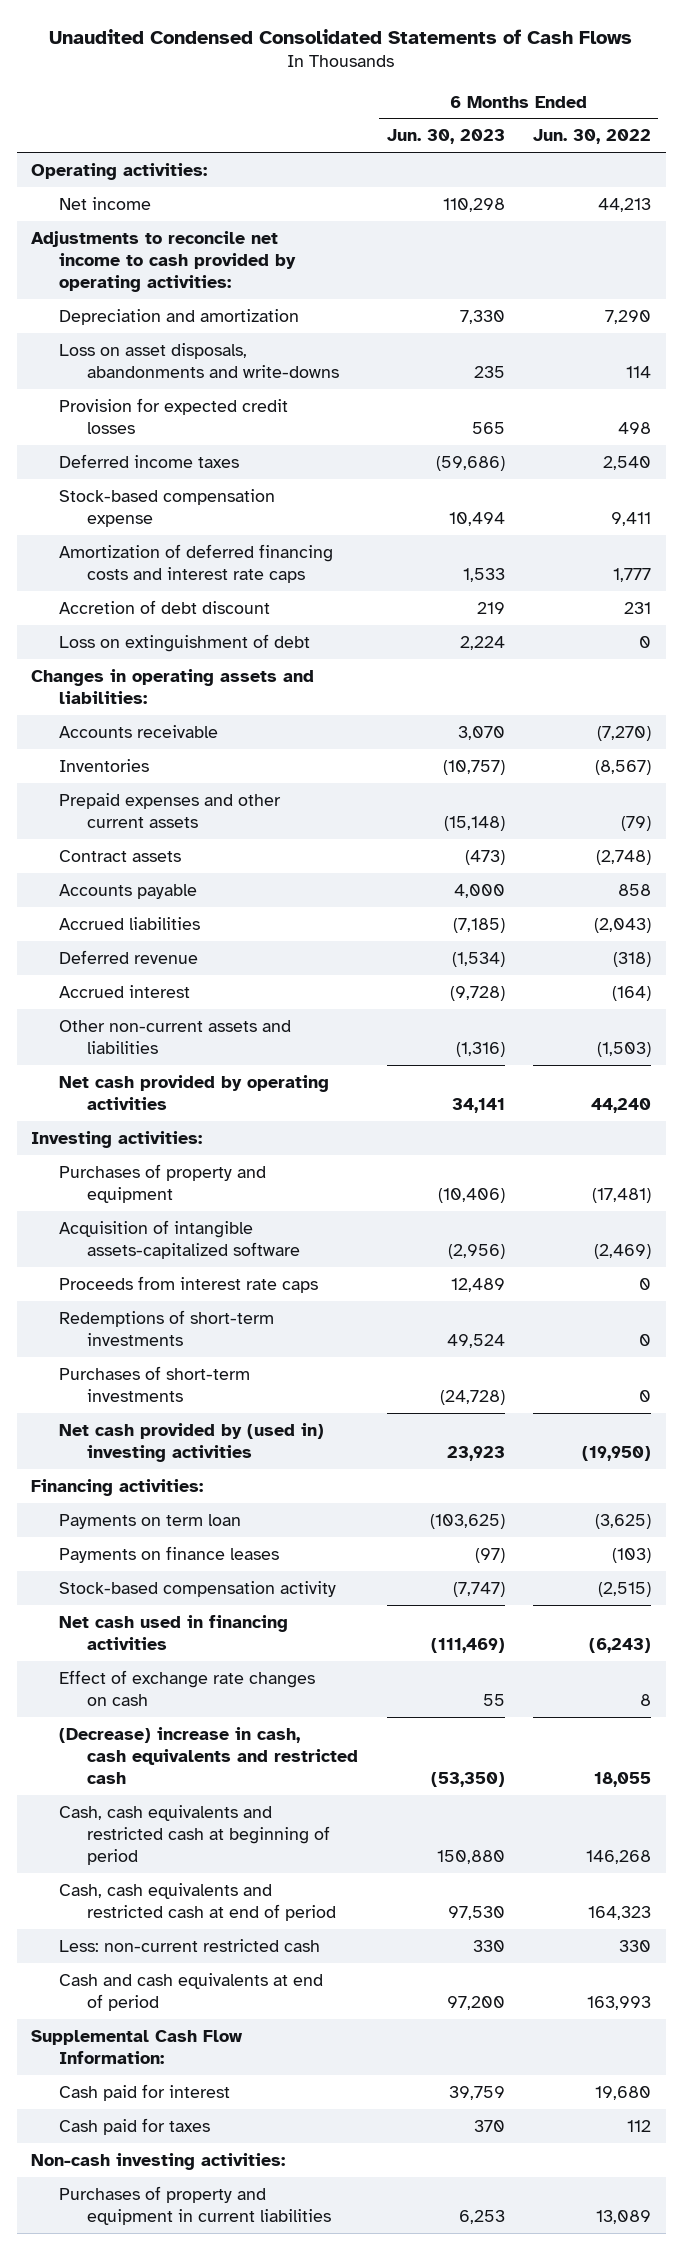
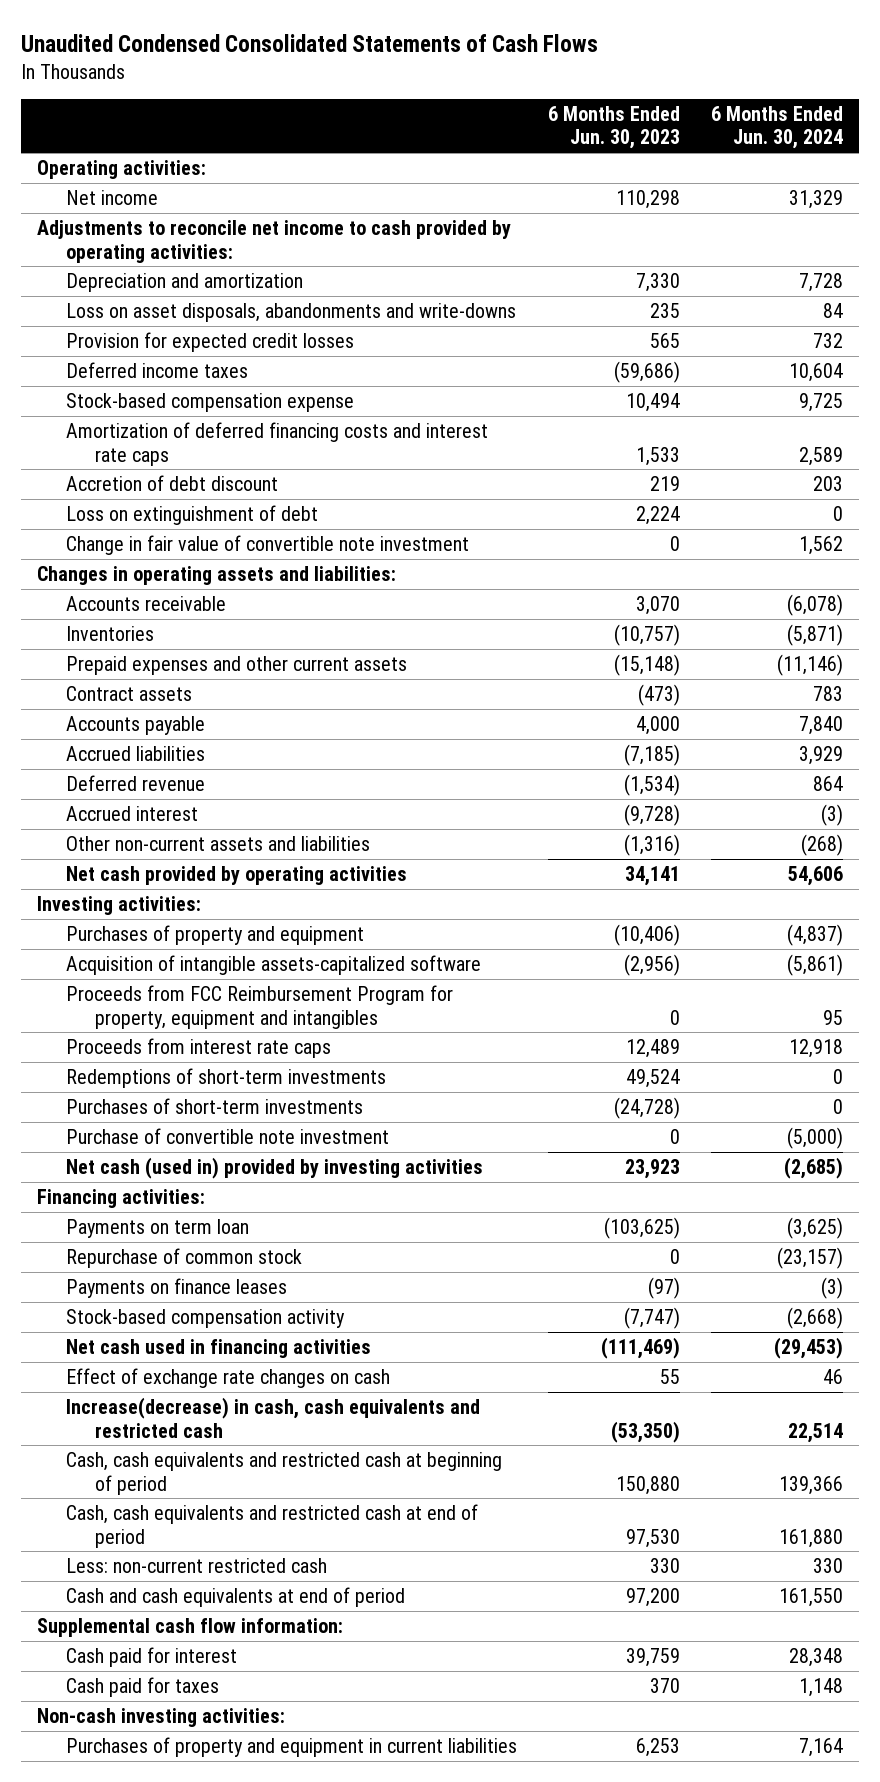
[533,129,652,145] Jun. 30, 2022 -> none
none -> [711,105,844,150] 6 Months Ended Jun. 30, 2024
none -> [65,534,469,555] Change in fair value of convertible note investment
none -> [65,984,453,1029] Proceeds from FCC Reimbursement Program for property, equipment and intangibles
none -> [65,1127,389,1144] Purchase of convertible note investment
[58,1422,324,1462] Net cash provided by (used in) investing activities -> [65,1156,483,1179] Net cash (used in) provided by investing activities
none -> [65,1247,302,1268] Repurchase of common stock
[58,1726,358,1784] (Decrease) increase in cash, cash equivalents and restricted cash -> [65,1396,480,1438] Increase(decrease) in cash, cash equivalents and restricted cash
[31,2029,244,2064] Supplemental Cash Flow Information: -> [36,1617,343,1637] Supplemental cash flow information:

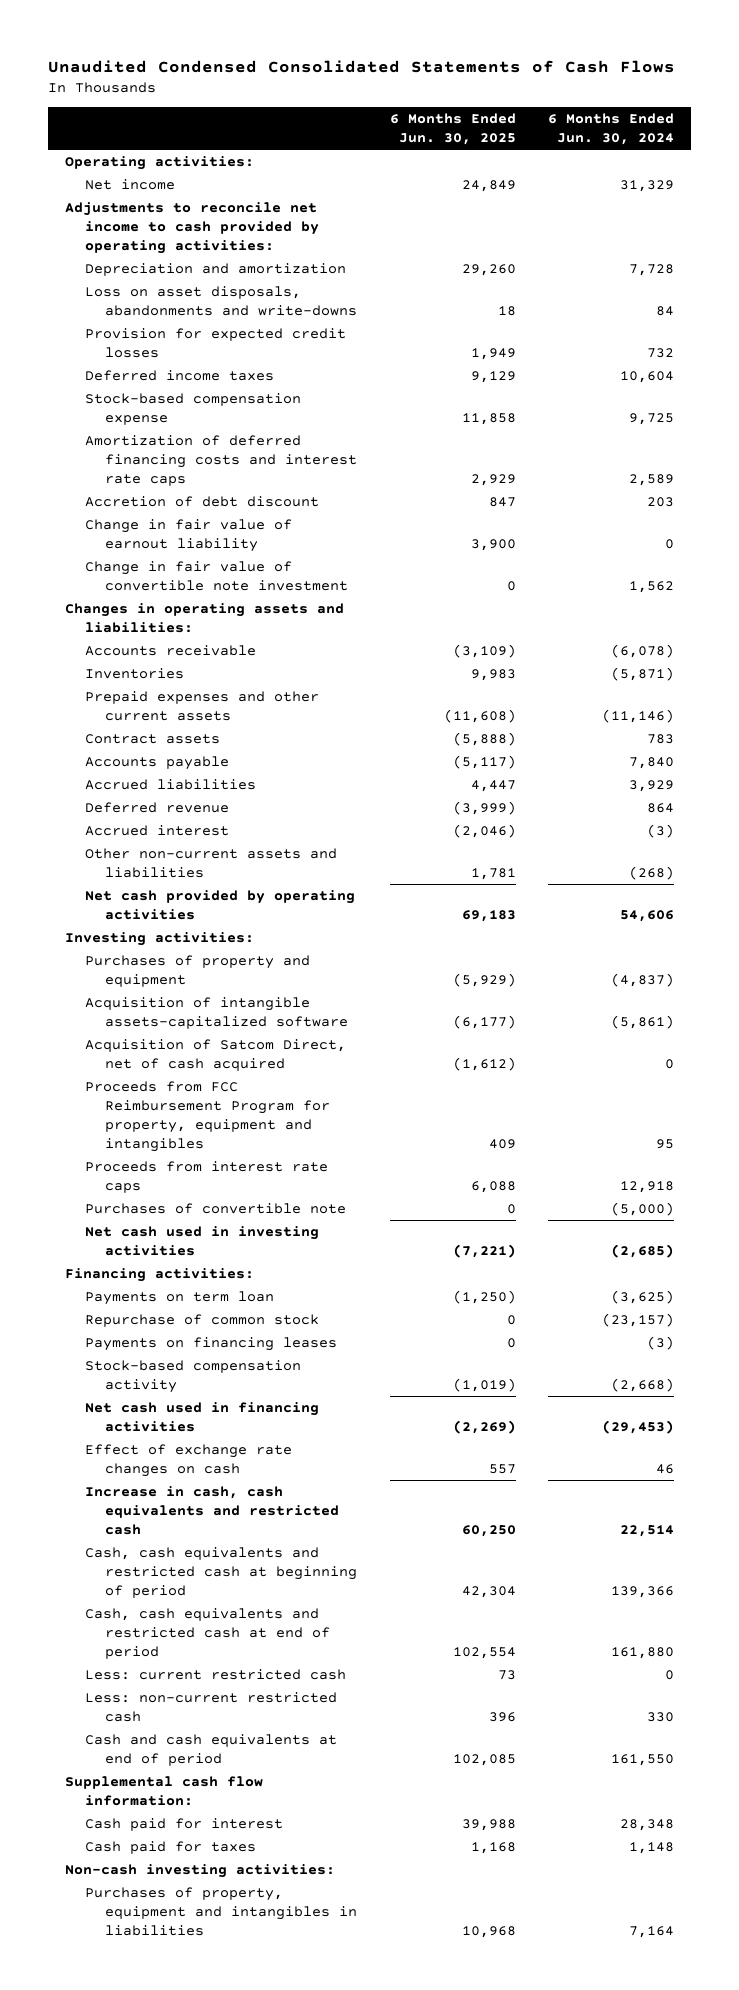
[547,105,680,150] 6 Months Ended Jun. 30, 2023 -> none
none -> [389,113,516,146] 6 Months Ended Jun. 30, 2025
[65,504,318,525] Loss on extinguishment of debt -> none
none -> [84,519,292,553] Change in fair value of earnout liability
none -> [84,1039,346,1072] Acquisition of Satcom Direct, net of cash acquired
[65,1067,386,1088] Redemptions of short-term investments -> none
[65,1097,363,1114] Purchases of short-term investments -> none
[65,1127,389,1144] Purchase of convertible note investment -> [84,1203,346,1215] Purchases of convertible note
[65,1156,483,1179] Net cash (used in) provided by investing activities -> [84,1226,319,1257] Net cash used in investing activities
[65,1277,287,1298] Payments on finance leases -> [84,1337,337,1352] Payments on financing leases
[65,1396,480,1438] Increase(decrease) in cash, cash equivalents and restricted cash -> [84,1486,340,1535] Increase in cash, cash equivalents and restricted cash
none -> [84,1669,346,1681] Less: current restricted cash
[65,1736,517,1757] Purchases of property and equipment in current liabilities -> [84,1887,358,1936] Purchases of property, equipment and intangibles in liabilities

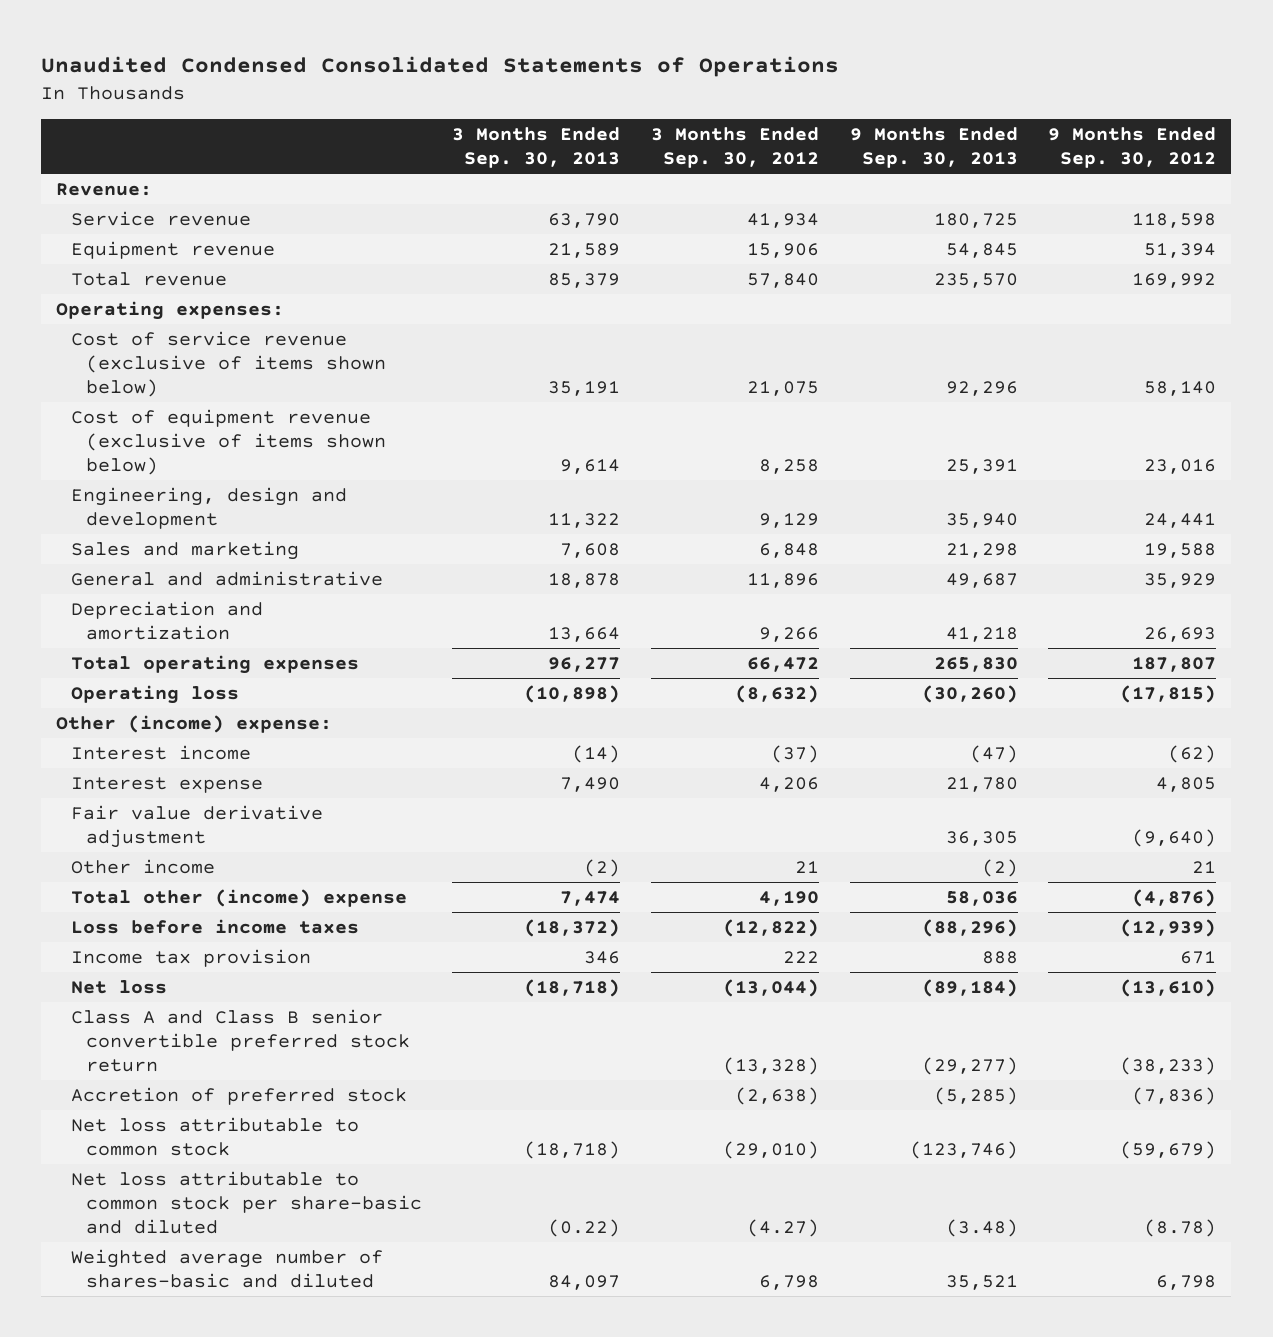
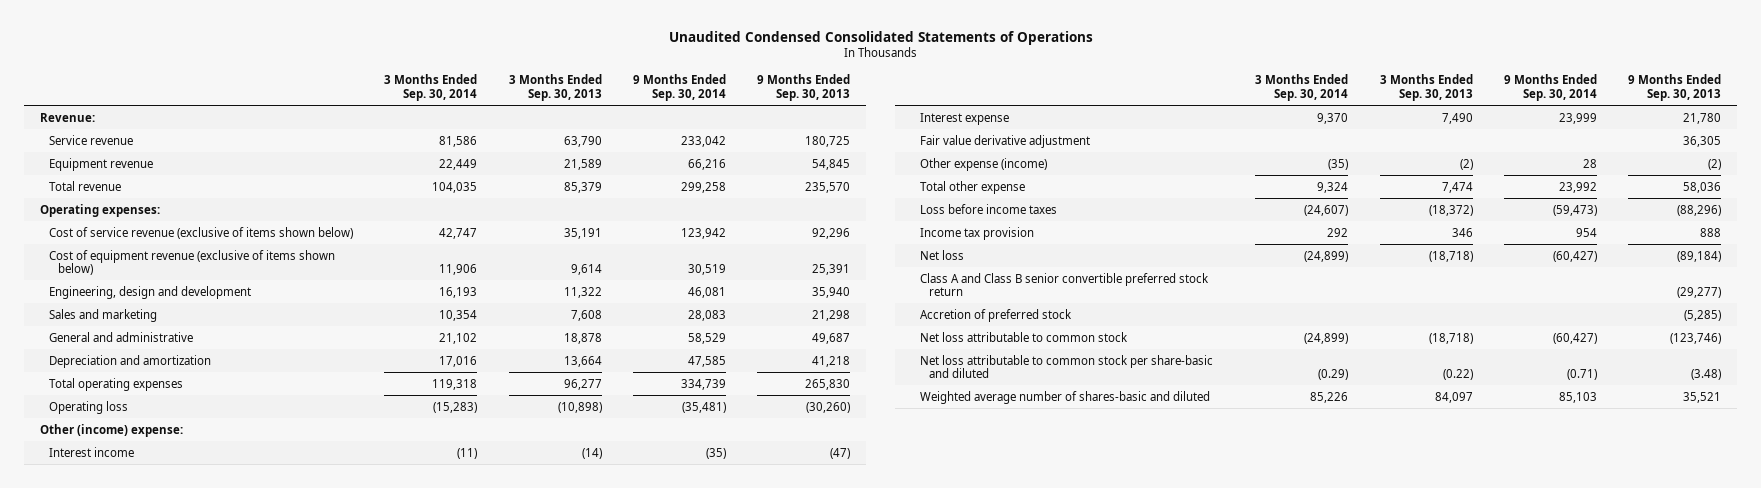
[651,127,820,168] 3 Months Ended Sep. 30, 2012 -> none
[1048,127,1217,168] 9 Months Ended Sep. 30, 2012 -> none
none -> [384,74,478,102] 3 Months Ended Sep. 30, 2014
none -> [633,74,727,102] 9 Months Ended Sep. 30, 2014
[71,859,216,875] Other income -> [919,157,1047,171] Other expense (income)
[71,889,408,908] Total other (income) expense -> [919,180,1025,194] Total other expense

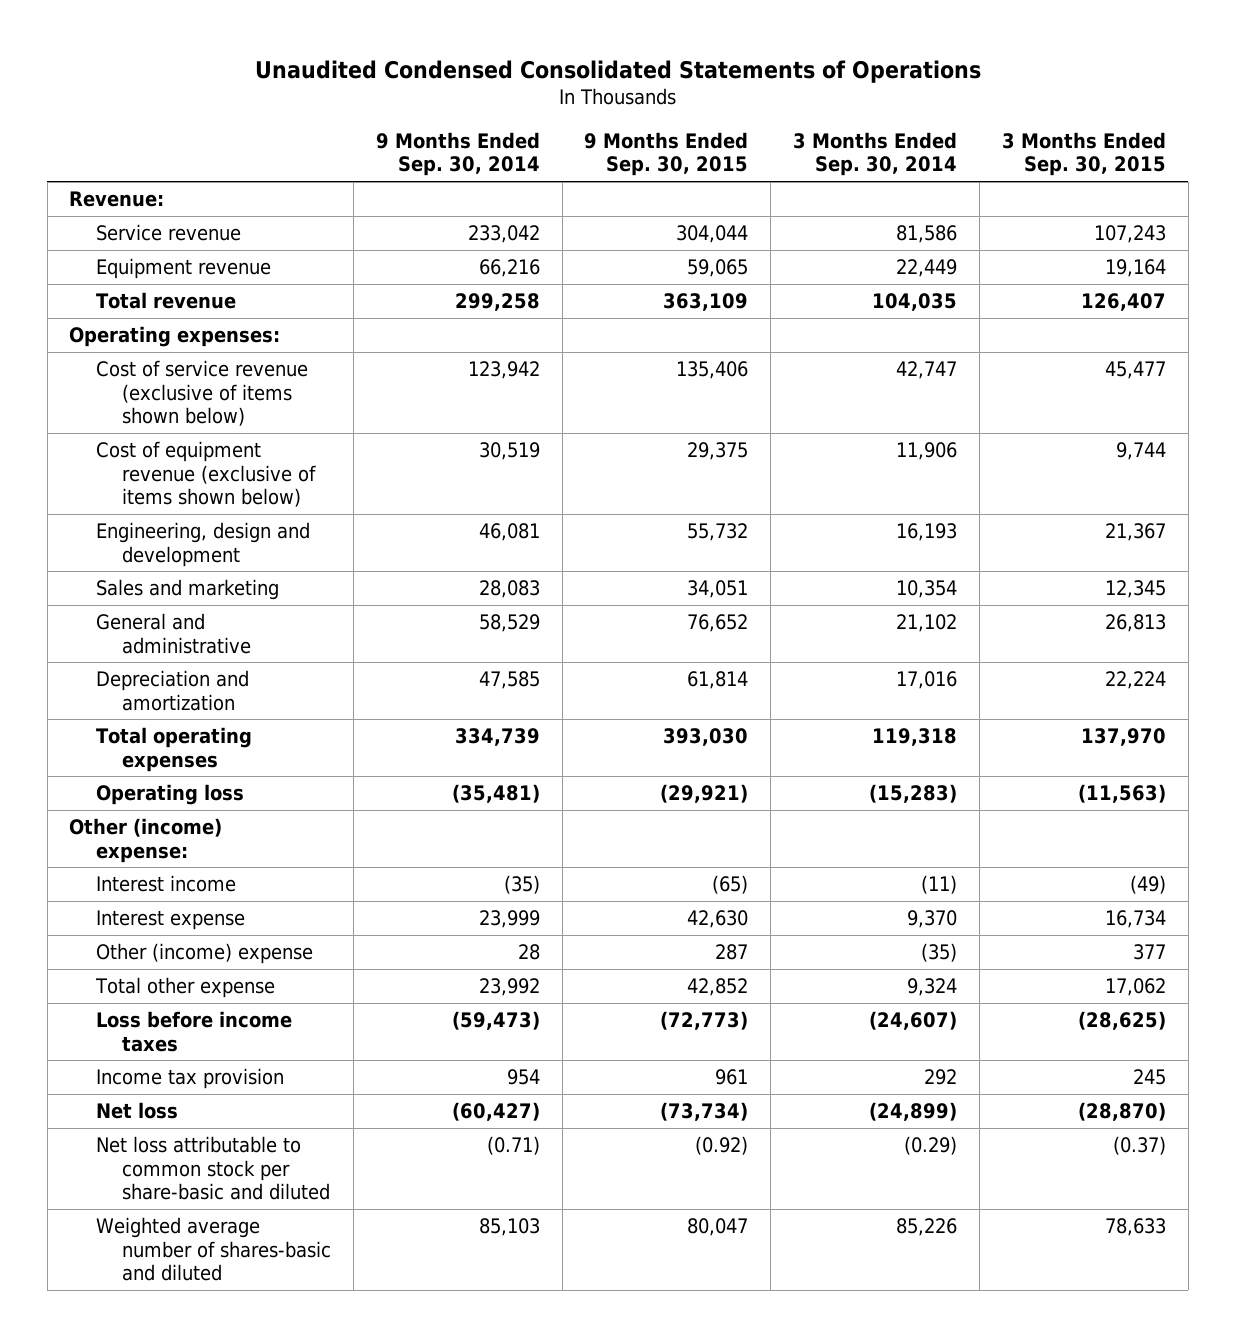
[508,74,602,102] 3 Months Ended Sep. 30, 2013 -> none
[757,74,851,102] 9 Months Ended Sep. 30, 2013 -> none
none -> [584,131,749,177] 9 Months Ended Sep. 30, 2015
none -> [1001,131,1166,177] 3 Months Ended Sep. 30, 2015
[919,134,1090,148] Fair value derivative adjustment -> none
[919,157,1047,171] Other expense (income) -> [95,942,313,964] Other (income) expense
[919,272,1209,297] Class A and Class B senior convertible preferred stock return -> none
[919,308,1072,322] Accretion of preferred stock -> none
[919,331,1128,342] Net loss attributable to common stock -> none

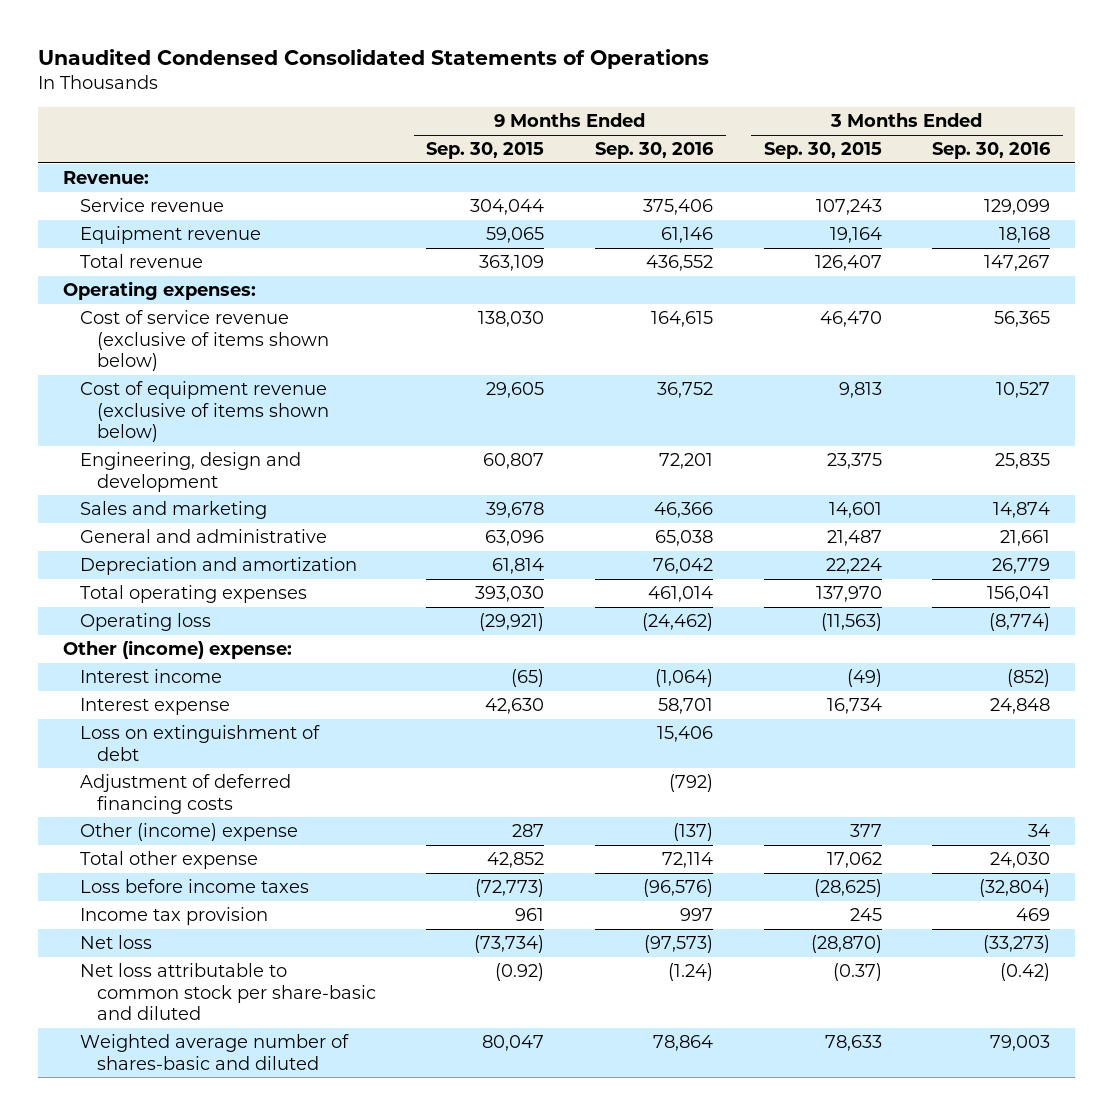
[375,131,540,177] 9 Months Ended Sep. 30, 2014 -> none
[793,131,958,177] 3 Months Ended Sep. 30, 2014 -> none
none -> [594,142,714,160] Sep. 30, 2016
none -> [932,142,1052,160] Sep. 30, 2016
[676,360,749,379] 135,406 -> [478,311,545,328] 138,030
[1104,360,1166,379] 45,477 -> [819,311,882,328] 46,470
[687,441,749,460] 29,375 -> [486,382,545,399] 29,605
[1115,441,1166,460] 9,744 -> [838,382,882,399] 9,813
[687,522,749,541] 55,732 -> [483,453,545,470] 60,807
[1104,522,1166,541] 21,367 -> [826,453,882,470] 23,375
[687,579,749,598] 34,051 -> [486,502,545,519] 39,678
[1104,579,1166,598] 12,345 -> [828,502,882,519] 14,601
[687,613,749,632] 76,652 -> [485,530,545,547] 63,096
[1104,613,1166,632] 26,813 -> [826,530,882,547] 21,487
none -> [79,725,320,761] Loss on extinguishment of debt
none -> [79,774,291,814] Adjustment of deferred financing costs

